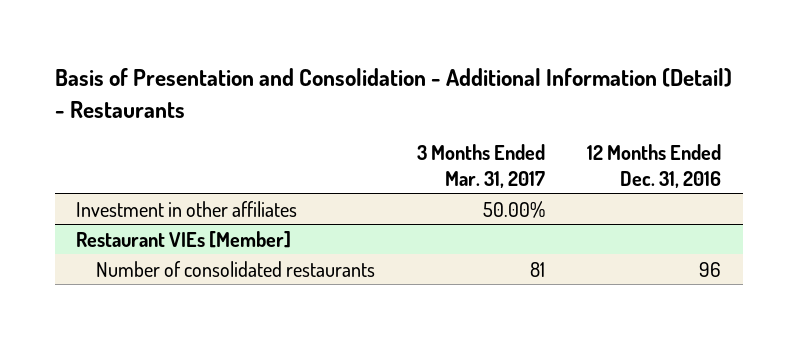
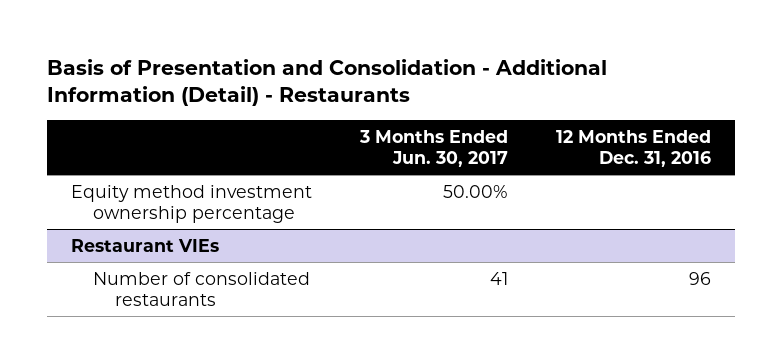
[417,144,546,188] 3 Months Ended Mar. 31, 2017 -> none
none -> [359,129,509,167] 3 Months Ended Jun. 30, 2017
[75,200,297,217] Investment in other affiliates -> [71,184,313,223] Equity method investment ownership percentage
[75,230,291,248] Restaurant VIEs [Member] -> [71,238,220,252] Restaurant VIEs

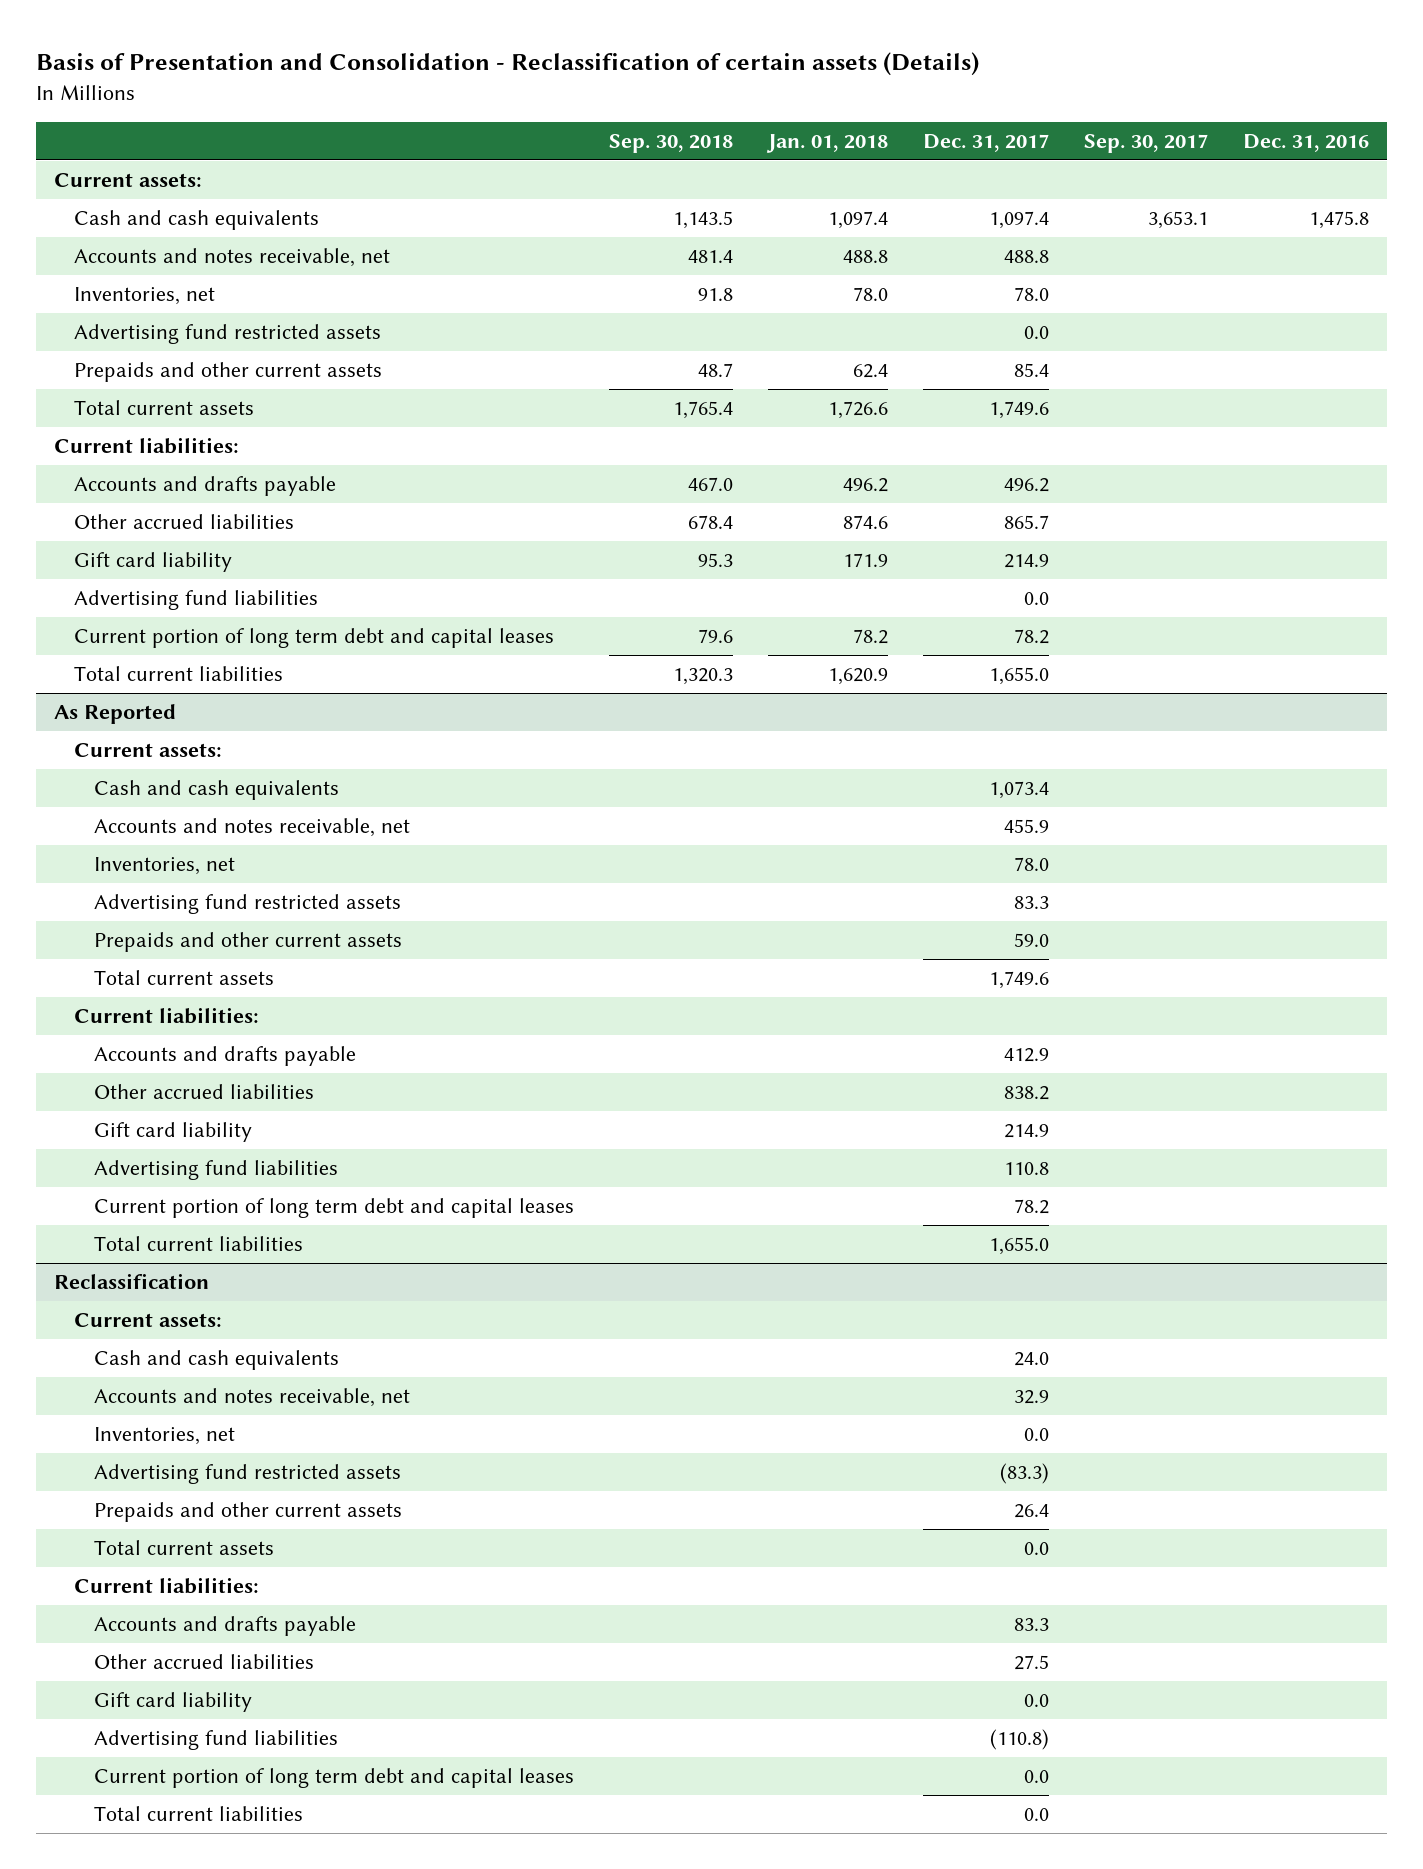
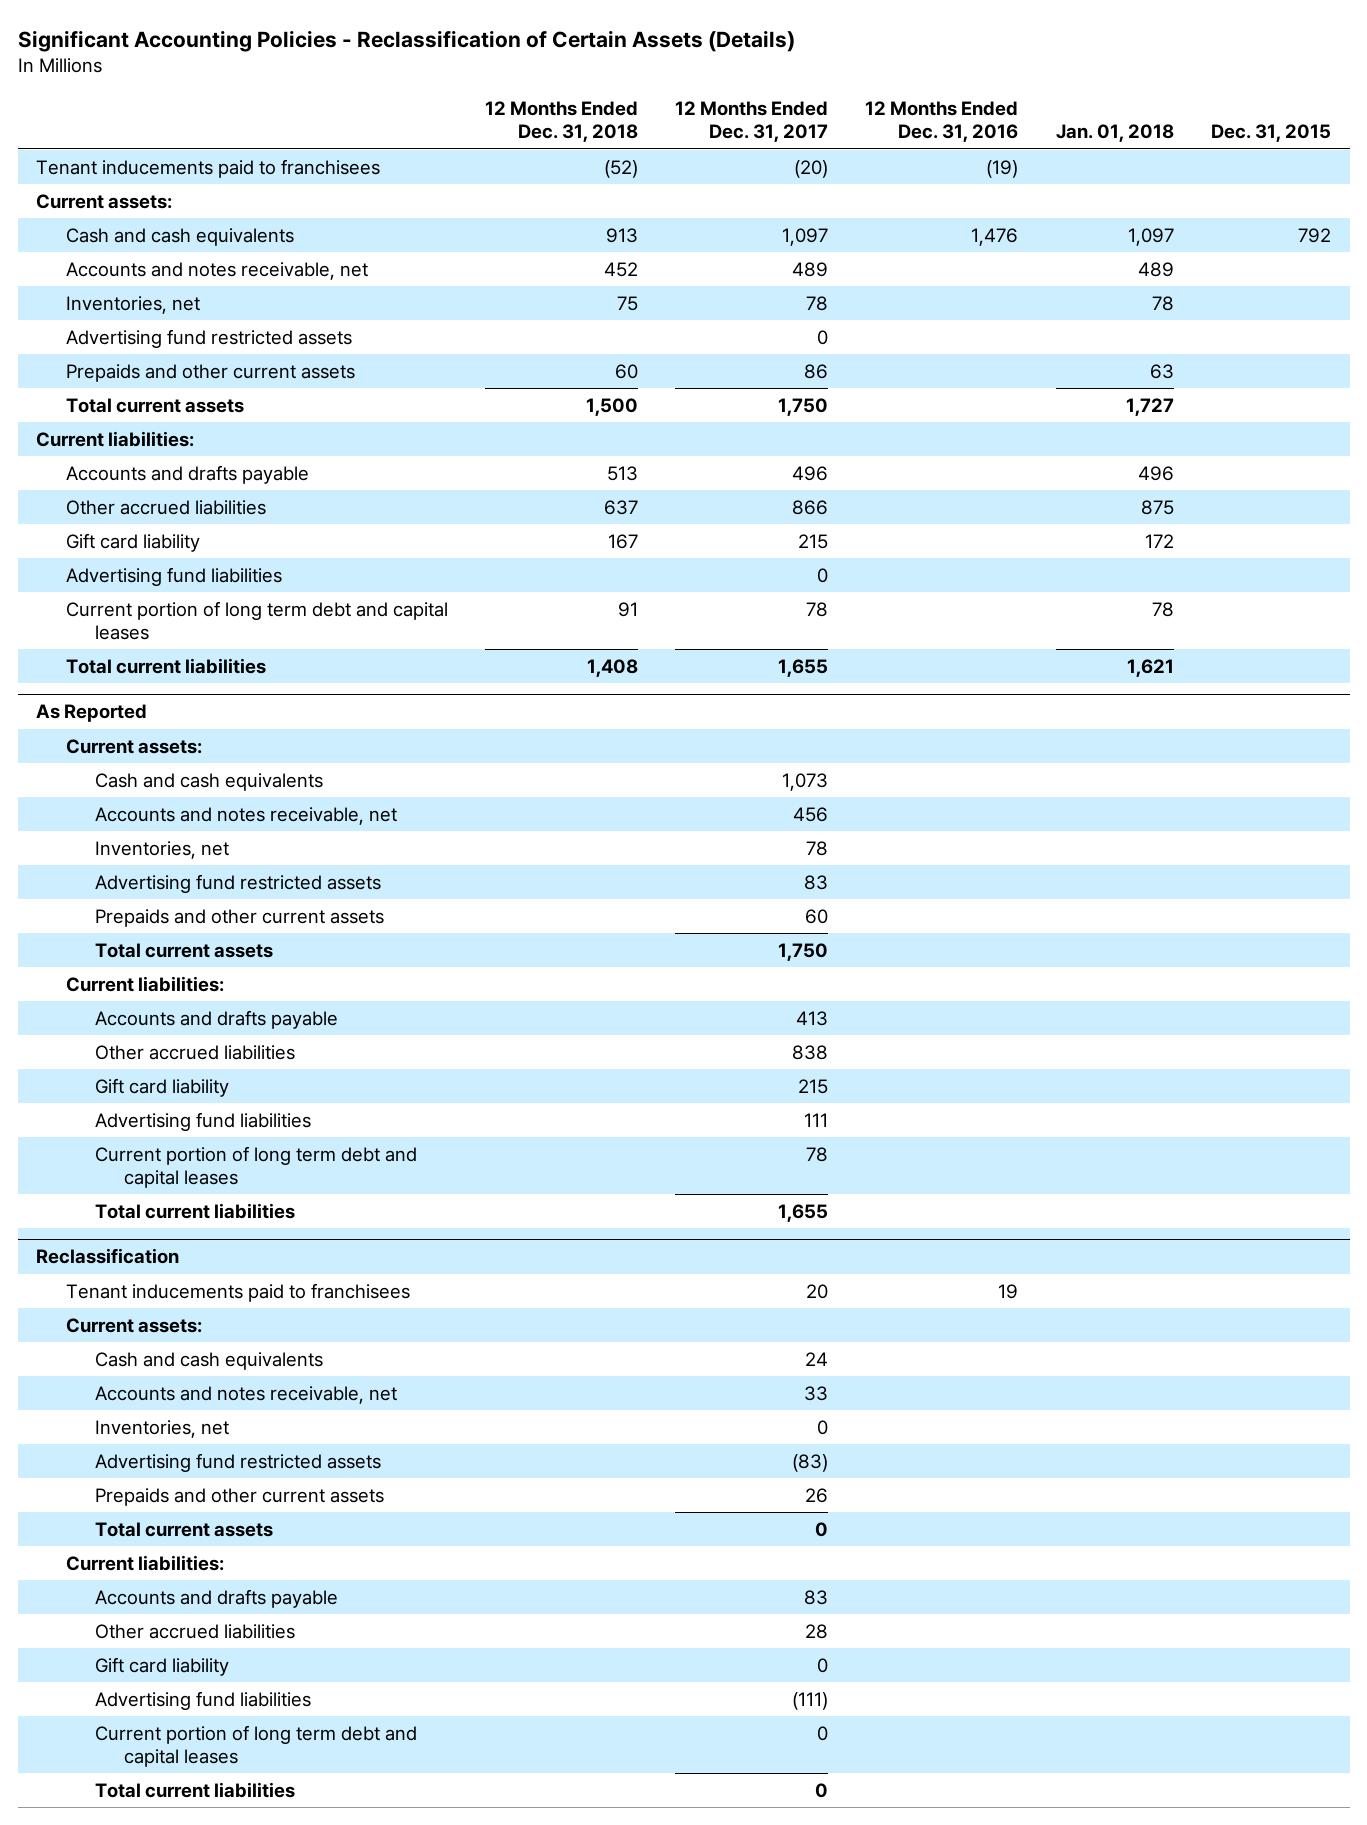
[36,52,980,77] Basis of Presentation and Consolidation - Reclassification of certain assets (Details) -> [17,29,795,52] Significant Accounting Policies - Reclassification of Certain Assets (Details)
[609,133,734,153] Sep. 30, 2018 -> none
[923,133,1050,152] Dec. 31, 2017 -> none
[1084,133,1209,153] Sep. 30, 2017 -> none
[1243,133,1370,152] Dec. 31, 2016 -> none
none -> [484,100,638,143] 12 Months Ended Dec. 31, 2018
none -> [675,100,829,143] 12 Months Ended Dec. 31, 2017
none -> [865,100,1019,143] 12 Months Ended Dec. 31, 2016
none -> [1210,124,1331,143] Dec. 31, 2015
none -> [36,158,381,178] Tenant inducements paid to franchisees
[828,211,889,230] 1,097.4 -> [1127,227,1174,246] 1,097
[843,250,889,264] 488.8 -> [1137,261,1174,277] 489
[853,287,889,302] 78.0 -> [1151,295,1174,311] 78
[853,364,889,379] 62.4 -> [1149,363,1174,379] 63
[828,401,889,420] 1,726.6 -> [1125,397,1174,416] 1,727
[843,478,889,493] 496.2 -> [1137,465,1174,481] 496
[843,515,889,530] 874.6 -> [1140,499,1174,515] 875
[843,553,889,568] 171.9 -> [1144,533,1174,548] 172
[853,629,889,645] 78.2 -> [1151,601,1174,617] 78
[828,668,889,686] 1,620.9 -> [1126,658,1174,677] 1,621
none -> [65,1282,410,1302] Tenant inducements paid to franchisees

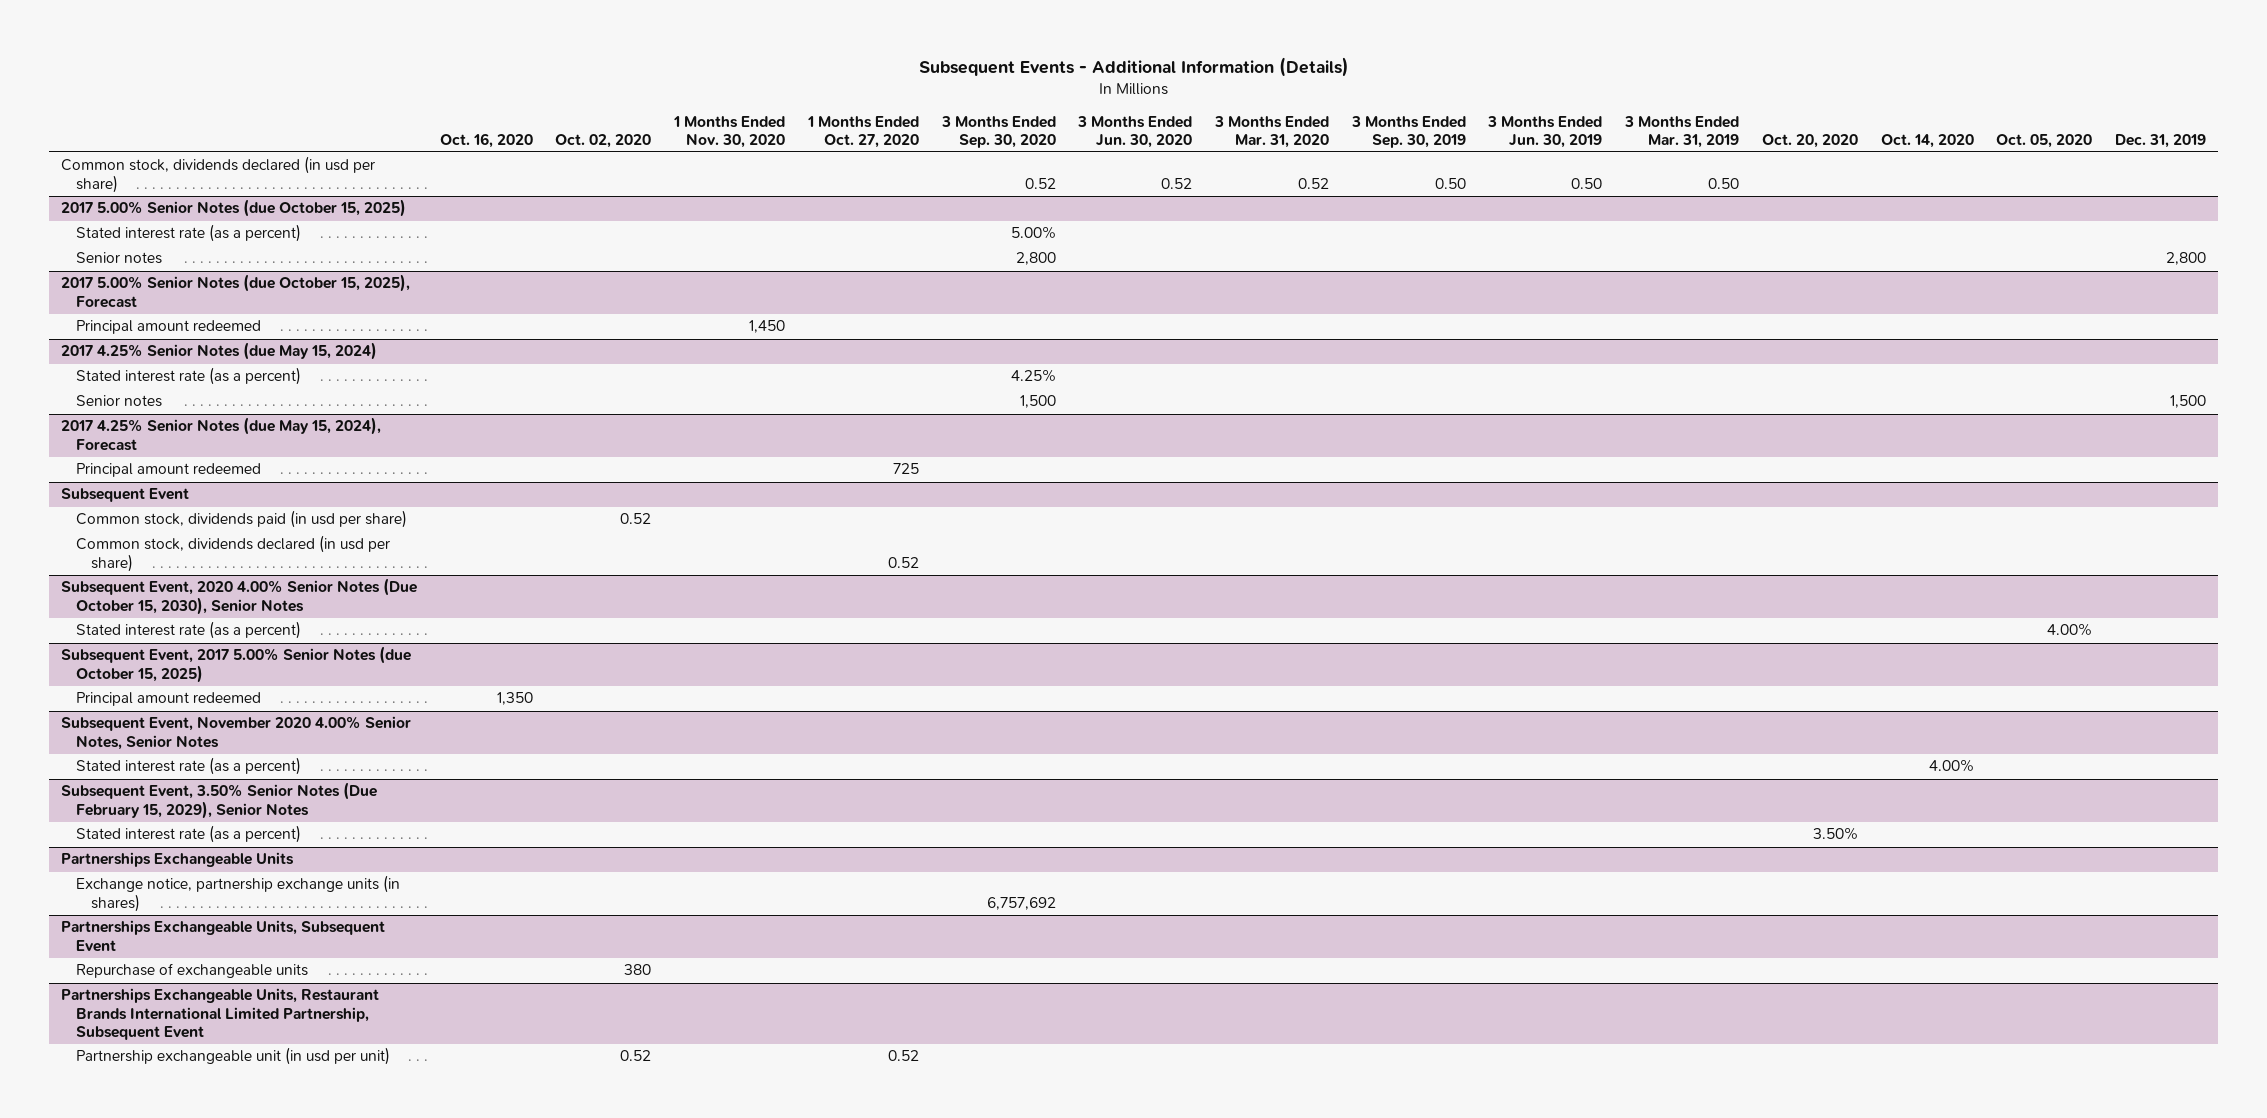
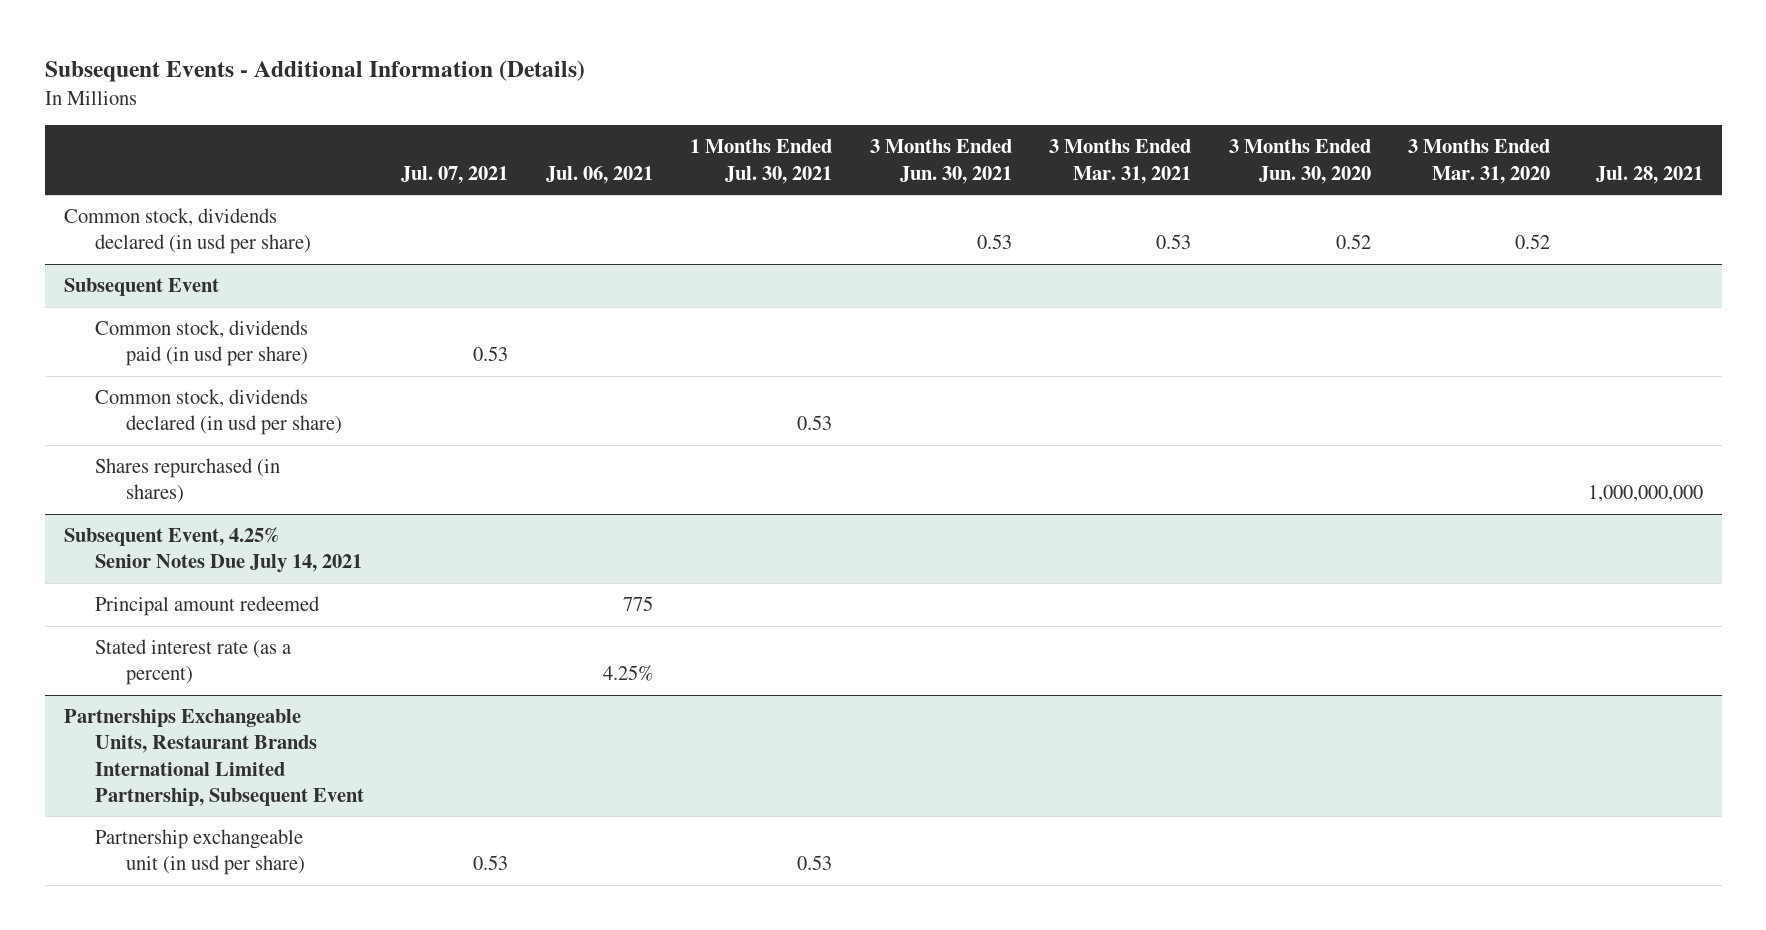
[439,132,533,148] Oct. 16, 2020 -> none
[555,133,652,148] Oct. 02, 2020 -> none
[673,115,786,148] 1 Months Ended Nov. 30, 2020 -> none
[806,115,919,148] 1 Months Ended Oct. 27, 2020 -> none
[940,115,1056,148] 3 Months Ended Sep. 30, 2020 -> none
[1350,115,1466,148] 3 Months Ended Sep. 30, 2019 -> none
[1487,115,1603,148] 3 Months Ended Jun. 30, 2019 -> none
[1624,115,1740,148] 3 Months Ended Mar. 31, 2019 -> none
[1761,133,1858,148] Oct. 20, 2020 -> none
[1880,133,1974,148] Oct. 14, 2020 -> none
[1996,133,2093,148] Oct. 05, 2020 -> none
[2115,133,2207,148] Dec. 31, 2019 -> none
none -> [401,165,509,184] Jul. 07, 2021
none -> [545,165,653,184] Jul. 06, 2021
none -> [690,139,833,184] 1 Months Ended Jul. 30, 2021
none -> [869,139,1012,184] 3 Months Ended Jun. 30, 2021
none -> [1049,139,1192,184] 3 Months Ended Mar. 31, 2021
none -> [1595,165,1703,184] Jul. 28, 2021
[60,199,406,218] 2017 5.00% Senior Notes (due October 15, 2025) -> none
[76,224,302,243] Stated interest rate (as a percent) -> none
[76,252,163,265] Senior notes -> none
[60,274,410,308] 2017 5.00% Senior Notes (due October 15, 2025), Forecast -> none
[76,320,262,335] Principal amount redeemed -> none
[60,342,377,361] 2017 4.25% Senior Notes (due May 15, 2024) -> none
[76,367,302,386] Stated interest rate (as a percent) -> none
[76,395,163,408] Senior notes -> none
[60,417,381,451] 2017 4.25% Senior Notes (due May 15, 2024), Forecast -> none
[76,463,262,478] Principal amount redeemed -> none
[60,578,417,615] Subsequent Event, 2020 4.00% Senior Notes (Due October 15, 2030), Senior Notes -> none
[76,621,302,640] Stated interest rate (as a percent) -> none
[60,646,411,683] Subsequent Event, 2017 5.00% Senior Notes (due October 15, 2025) -> none
[76,692,262,707] Principal amount redeemed -> none
[60,716,411,750] Subsequent Event, November 2020 4.00% Senior Notes, Senior Notes -> none
[76,757,302,776] Stated interest rate (as a percent) -> none
[60,782,377,819] Subsequent Event, 3.50% Senior Notes (Due February 15, 2029), Senior Notes -> none
[76,825,302,844] Stated interest rate (as a percent) -> none
[60,852,294,868] Partnerships Exchangeable Units -> none
[76,875,401,912] Exchange notice, partnership exchange units (in shares) -> none
[60,920,385,952] Partnerships Exchangeable Units, Subsequent Event -> none
[76,963,309,979] Repurchase of exchangeable units -> none
none -> [94,458,280,504] Shares repurchased (in shares)
none -> [63,527,362,574] Subsequent Event, 4.25% Senior Notes Due July 14, 2021
none -> [94,596,320,617] Principal amount redeemed
none -> [94,639,292,686] Stated interest rate (as a percent)
[76,1047,391,1066] Partnership exchangeable unit (in usd per unit) -> [94,829,306,876] Partnership exchangeable unit (in usd per share)

